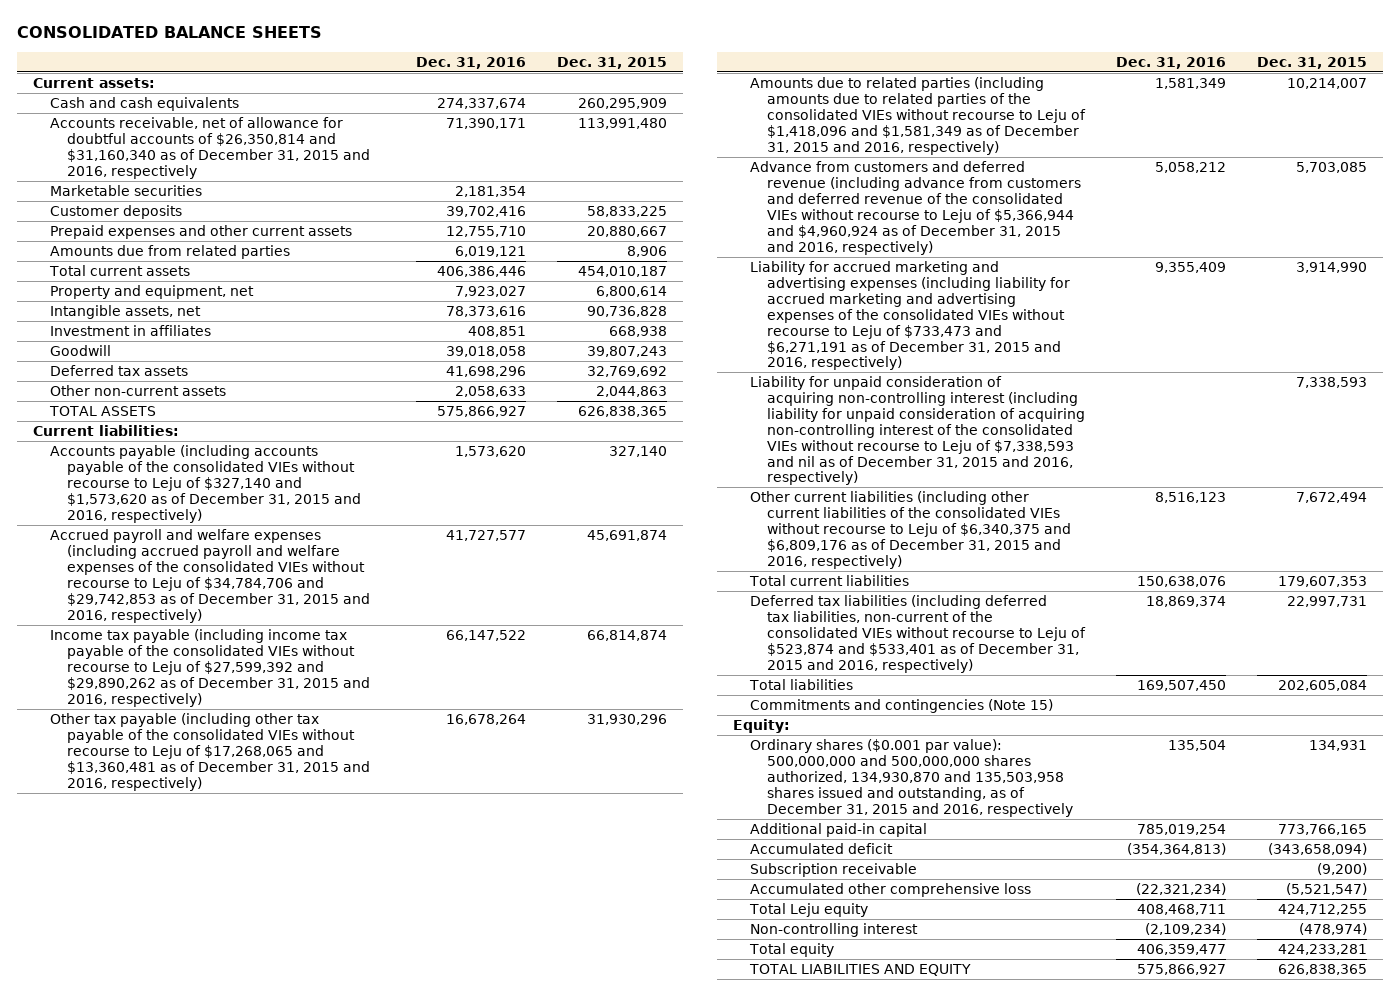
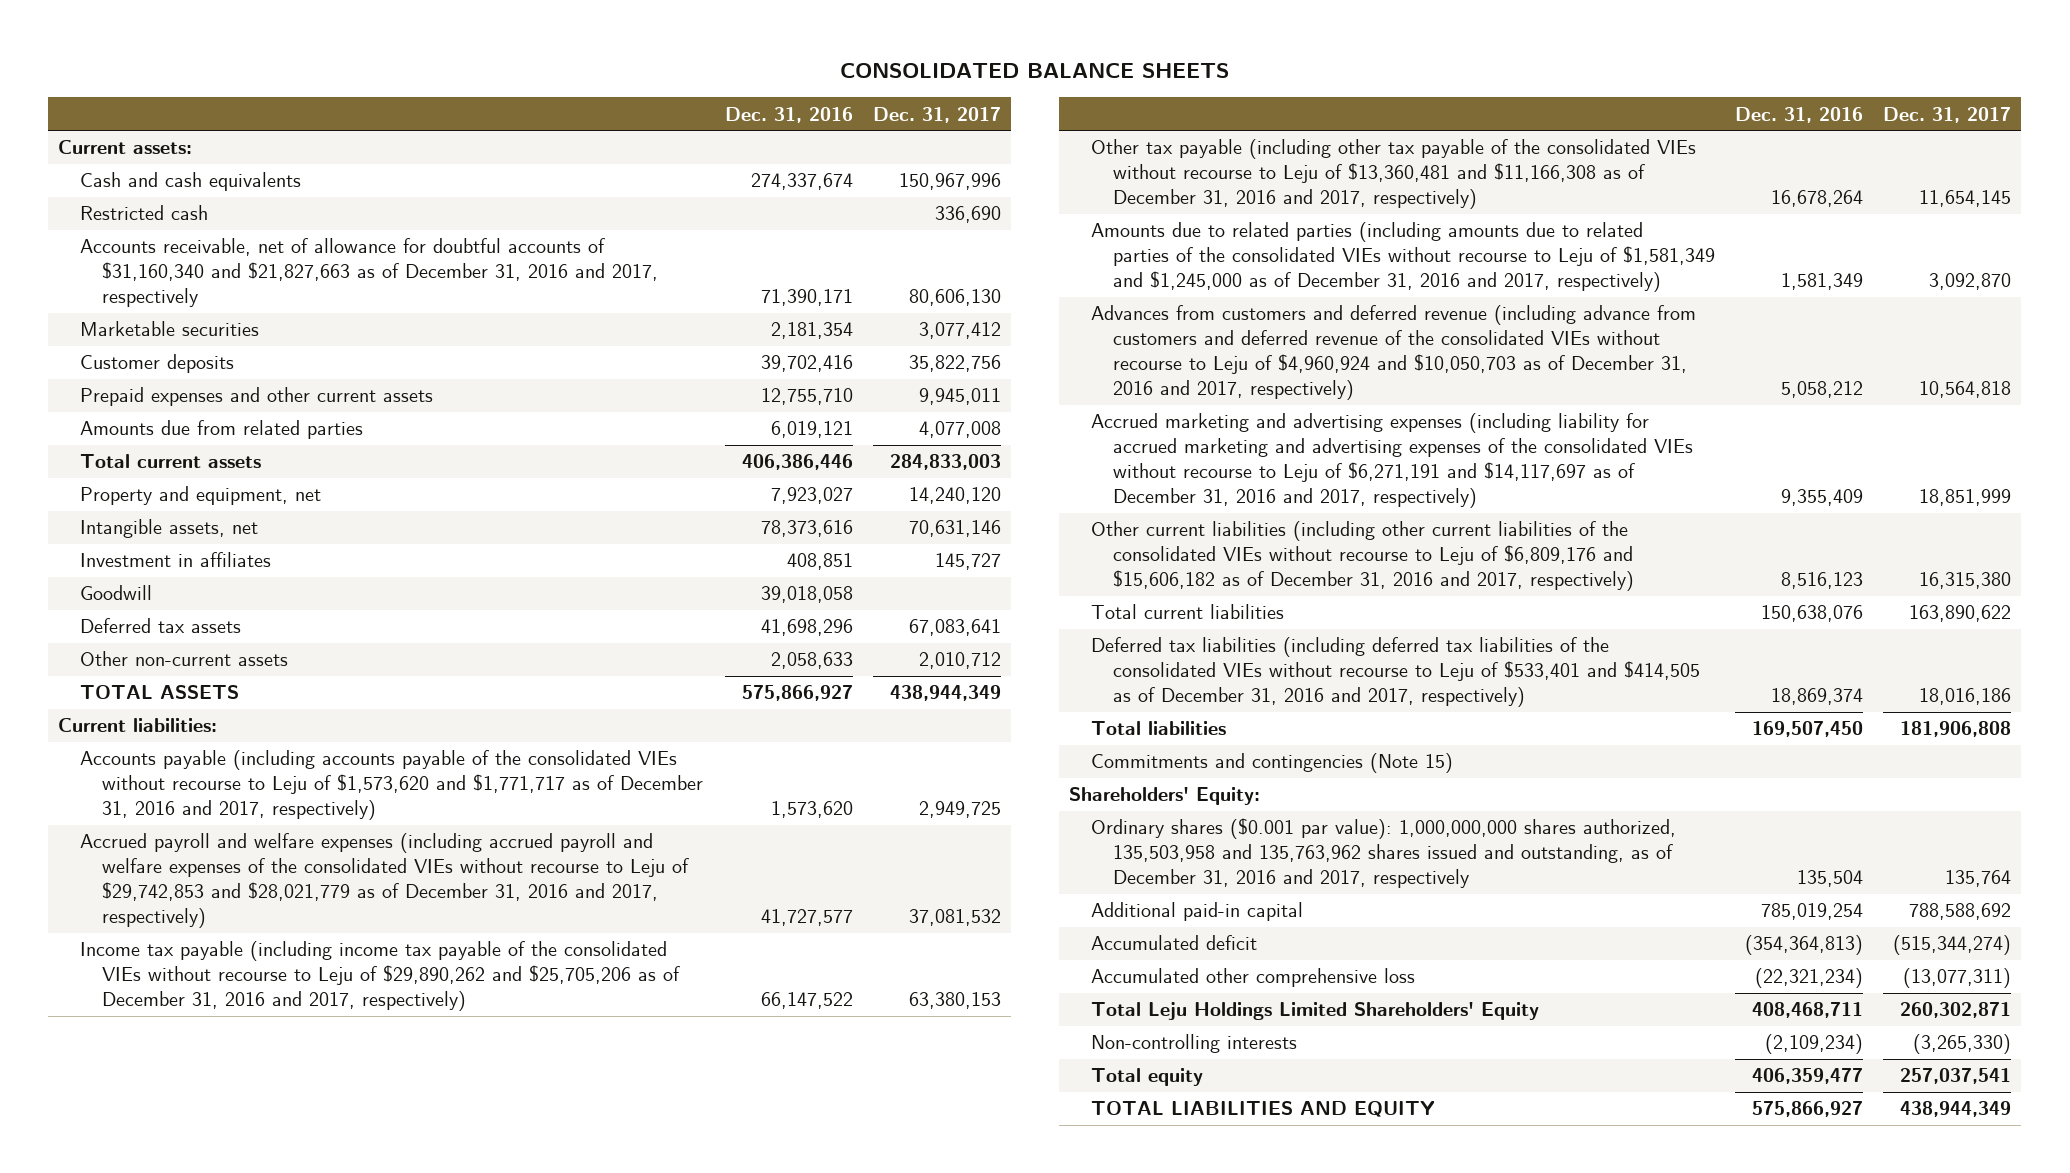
[557,56,668,69] Dec. 31, 2015 -> none
none -> [872,106,1001,123] Dec. 31, 2017
none -> [80,205,209,221] Restricted cash
[49,116,370,179] Accounts receivable, net of allowance for doubtful accounts of $26,350,814 and $31,160,340 as of December 31, 2015 and 2016, respectively -> [80,238,659,308] Accounts receivable, net of allowance for doubtful accounts of $31,160,340 and $21,827,663 as of December 31, 2016 and 2017, respectively
[749,375,1085,486] Liability for unpaid consideration of acquiring non-controlling interest (including liability for unpaid consideration of acquiring non-controlling interest of the consolidated VIEs without recourse to Leju of $7,338,593 and nil as of December 31, 2015 and 2016, respectively) -> none
[49,444,361,523] Accounts payable (including accounts payable of the consolidated VIEs without recourse to Leju of $327,140 and $1,573,620 as of December 31, 2015 and 2016, respectively) -> [80,750,704,821] Accounts payable (including accounts payable of the consolidated VIEs without recourse to Leju of $1,573,620 and $1,771,717 as of December 31, 2016 and 2017, respectively)
[49,528,370,623] Accrued payroll and welfare expenses (including accrued payroll and welfare expenses of the consolidated VIEs without recourse to Leju of $34,784,706 and $29,742,853 as of December 31, 2015 and 2016, respectively) -> [80,833,690,929] Accrued payroll and welfare expenses (including accrued payroll and welfare expenses of the consolidated VIEs without recourse to Leju of $29,742,853 and $28,021,779 as of December 31, 2016 and 2017, respectively)
[49,628,370,707] Income tax payable (including income tax payable of the consolidated VIEs without recourse to Leju of $27,599,392 and $29,890,262 as of December 31, 2015 and 2016, respectively) -> [80,941,681,1012] Income tax payable (including income tax payable of the consolidated VIEs without recourse to Leju of $29,890,262 and $25,705,206 as of December 31, 2016 and 2017, respectively)
[49,712,370,791] Other tax payable (including other tax payable of the consolidated VIEs without recourse to Leju of $17,268,065 and $13,360,481 as of December 31, 2015 and 2016, respectively) -> [1091,139,1697,210] Other tax payable (including other tax payable of the consolidated VIEs without recourse to Leju of $13,360,481 and $11,166,308 as of December 31, 2016 and 2017, respectively)
[749,76,1086,155] Amounts due to related parties (including amounts due to related parties of the consolidated VIEs without recourse to Leju of $1,418,096 and $1,581,349 as of December 31, 2015 and 2016, respectively) -> [1091,222,1716,293] Amounts due to related parties (including amounts due to related parties of the consolidated VIEs without recourse to Leju of $1,581,349 and $1,245,000 as of December 31, 2016 and 2017, respectively)
[749,160,1081,255] Advance from customers and deferred revenue (including advance from customers and deferred revenue of the consolidated VIEs without recourse to Leju of $5,366,944 and $4,960,924 as of December 31, 2015 and 2016, respectively) -> [1091,305,1697,401] Advances from customers and deferred revenue (including advance from customers and deferred revenue of the consolidated VIEs without recourse to Leju of $4,960,924 and $10,050,703 as of December 31, 2016 and 2017, respectively)
[749,260,1070,371] Liability for accrued marketing and advertising expenses (including liability for accrued marketing and advertising expenses of the consolidated VIEs without recourse to Leju of $733,473 and $6,271,191 as of December 31, 2015 and 2016, respectively) -> [1091,413,1694,509] Accrued marketing and advertising expenses (including liability for accrued marketing and advertising expenses of the consolidated VIEs without recourse to Leju of $6,271,191 and $14,117,697 as of December 31, 2016 and 2017, respectively)
[749,490,1071,569] Other current liabilities (including other current liabilities of the consolidated VIEs without recourse to Leju of $6,340,375 and $6,809,176 as of December 31, 2015 and 2016, respectively) -> [1091,521,1635,592] Other current liabilities (including other current liabilities of the consolidated VIEs without recourse to Leju of $6,809,176 and $15,606,182 as of December 31, 2016 and 2017, respectively)
[749,594,1086,673] Deferred tax liabilities (including deferred tax liabilities, non-current of the consolidated VIEs without recourse to Leju of $523,874 and $533,401 as of December 31, 2015 and 2016, respectively) -> [1091,637,1701,708] Deferred tax liabilities (including deferred tax liabilities of the consolidated VIEs without recourse to Leju of $533,401 and $414,505 as of December 31, 2016 and 2017, respectively)
[732,718,790,733] Equity: -> [1068,787,1260,806] Shareholders' Equity:
[749,738,1073,817] Ordinary shares ($0.001 par value): 500,000,000 and 500,000,000 shares authorized, 134,930,870 and 135,503,958 shares issued and outstanding, as of December 31, 2015 and 2016, respectively -> [1091,818,1677,889] Ordinary shares ($0.001 par value): 1,000,000,000 shares authorized, 135,503,958 and 135,763,962 shares issued and outstanding, as of December 31, 2016 and 2017, respectively
[749,862,917,877] Subscription receivable -> none
[748,902,868,917] Total Leju equity -> [1091,1002,1540,1021] Total Leju Holdings Limited Shareholders' Equity
[749,922,918,937] Non-controlling interest -> [1091,1034,1298,1054] Non-controlling interests

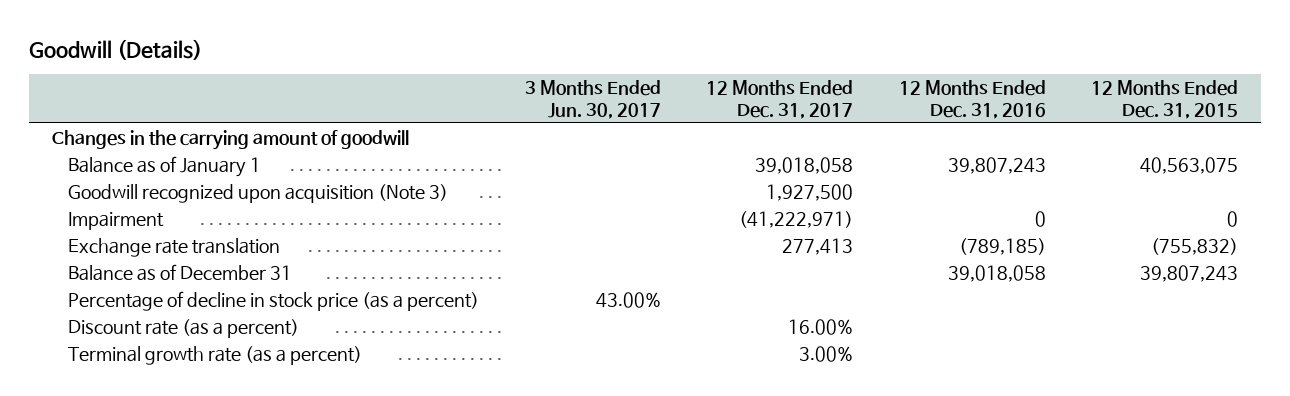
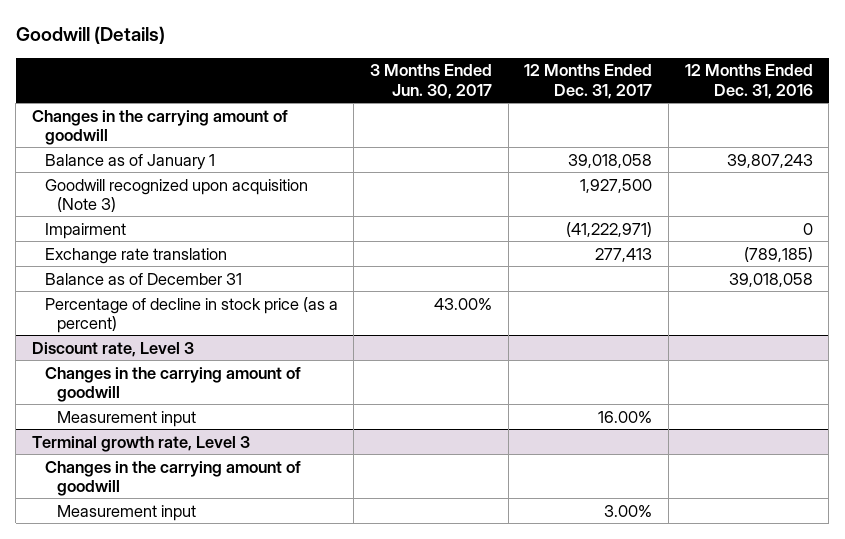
[1091,80,1239,119] 12 Months Ended Dec. 31, 2015 -> none
[68,318,300,338] Discount rate (as a percent) -> none
[68,345,363,365] Terminal growth rate (as a percent) -> none
none -> [32,341,195,357] Discount rate, Level 3
none -> [44,366,301,402] Changes in the carrying amount of goodwill
none -> [56,410,196,427] Measurement input
none -> [32,435,251,452] Terminal growth rate, Level 3
none -> [44,460,301,496] Changes in the carrying amount of goodwill
none -> [56,504,196,521] Measurement input

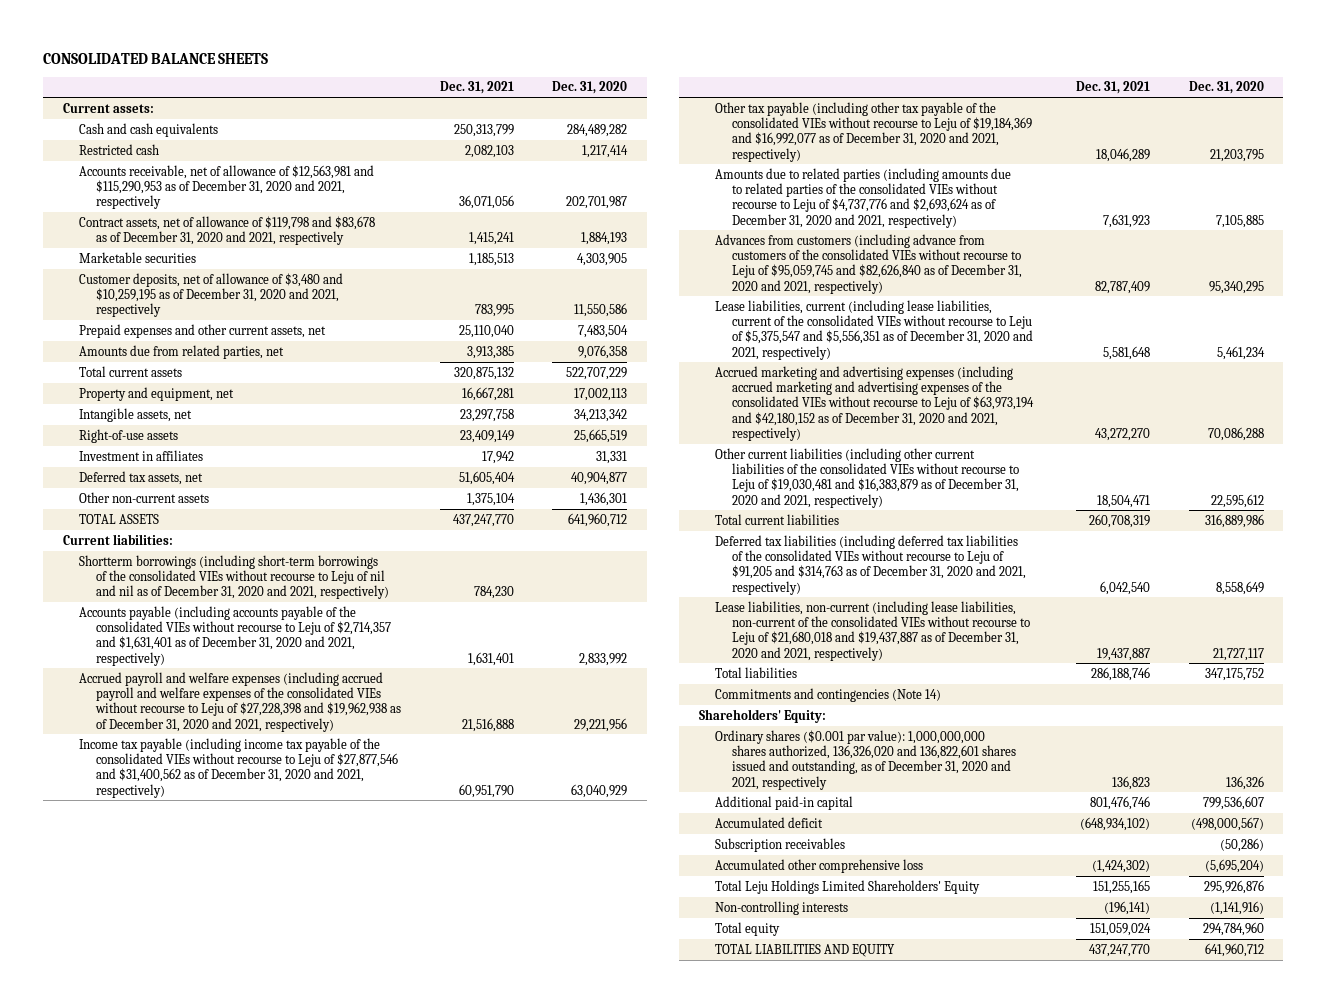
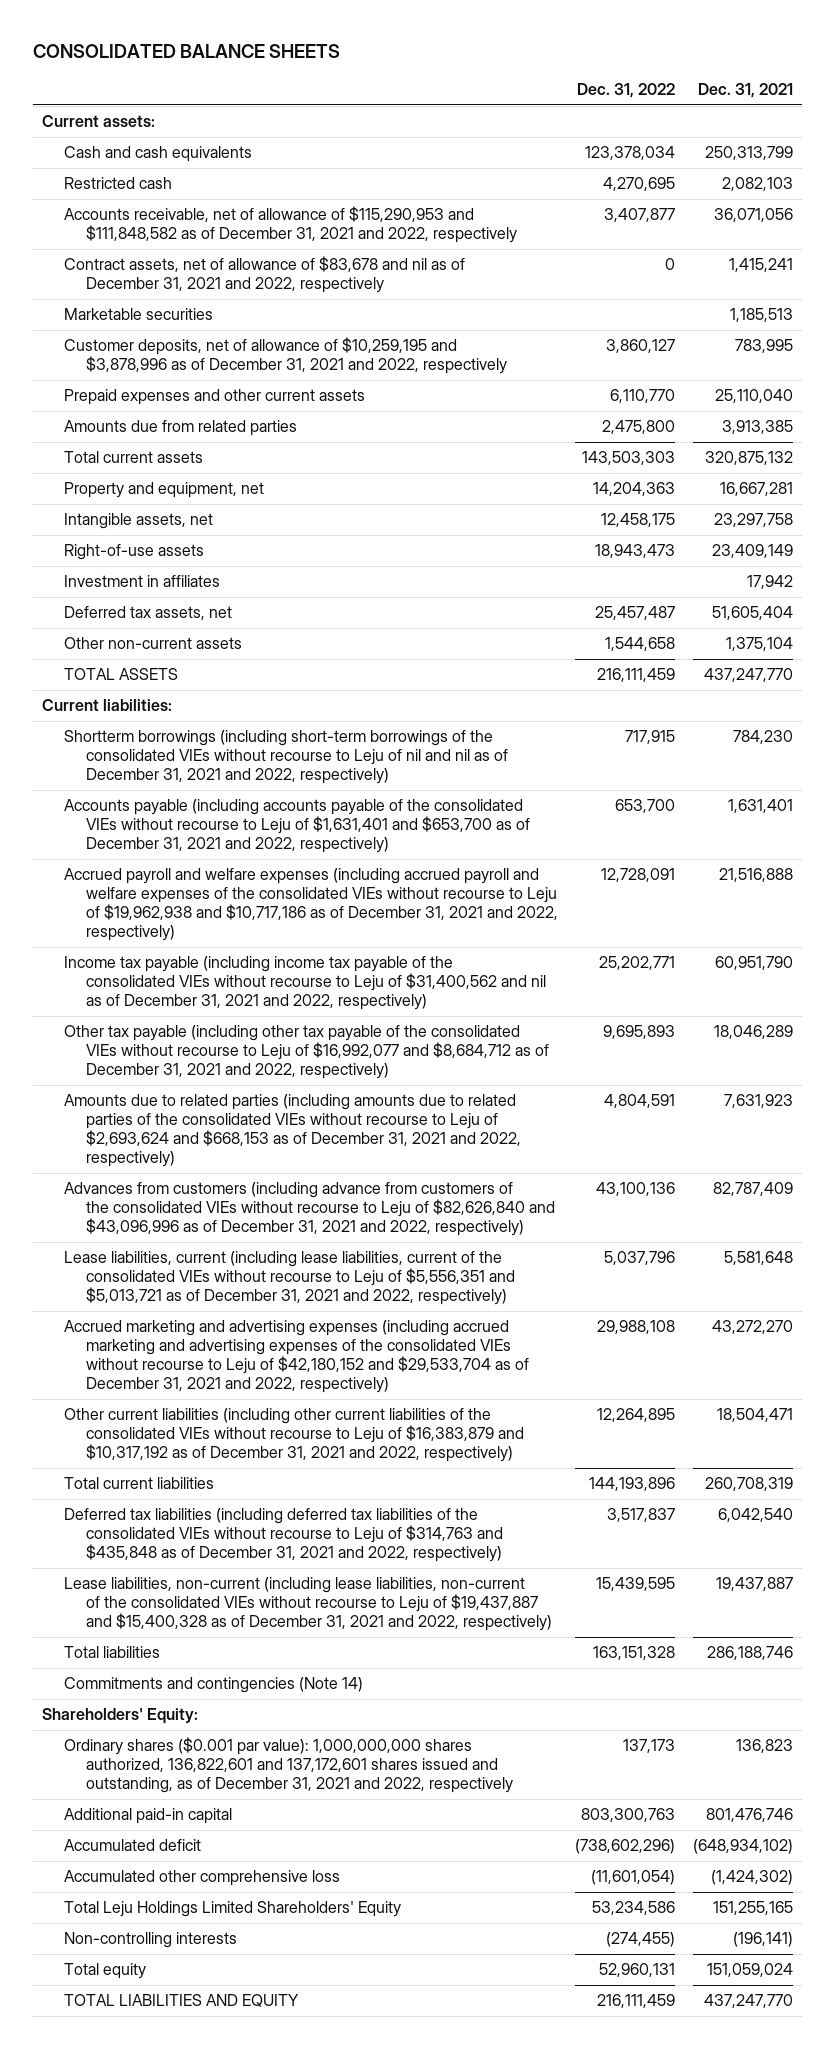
[552,81,628,95] Dec. 31, 2020 -> none
none -> [577,83,676,99] Dec. 31, 2022
[79,164,375,210] Accounts receivable, net of allowance of $12,563,981 and $115,290,953 as of December 31, 2020 and 2021, respectively -> [63,206,517,244] Accounts receivable, net of allowance of $115,290,953 and $111,848,582 as of December 31, 2021 and 2022, respectively
[79,215,376,246] Contract assets, net of allowance of $119,798 and $83,678 as of December 31, 2020 and 2021, respectively -> [63,256,465,294] Contract assets, net of allowance of $83,678 and nil as of December 31, 2021 and 2022, respectively
[79,272,344,318] Customer deposits, net of allowance of $3,480 and $10,259,195 as of December 31, 2020 and 2021, respectively -> [63,337,507,375] Customer deposits, net of allowance of $10,259,195 and $3,878,996 as of December 31, 2021 and 2022, respectively
[79,323,327,338] Prepaid expenses and other current assets, net -> [63,389,365,406] Prepaid expenses and other current assets
[79,344,285,359] Amounts due from related parties, net -> [63,420,297,437] Amounts due from related parties
[79,554,389,600] Shortterm borrowings (including short-term borrowings of the consolidated VIEs without recourse to Leju of nil and nil as of December 31, 2020 and 2021, respectively) -> [63,730,508,785] Shortterm borrowings (including short-term borrowings of the consolidated VIEs without recourse to Leju of nil and nil as of December 31, 2021 and 2022, respectively)
[79,605,391,666] Accounts payable (including accounts payable of the consolidated VIEs without recourse to Leju of $2,714,357 and $1,631,401 as of December 31, 2020 and 2021, respectively) -> [63,799,530,854] Accounts payable (including accounts payable of the consolidated VIEs without recourse to Leju of $1,631,401 and $653,700 as of December 31, 2021 and 2022, respectively)
[79,671,401,732] Accrued payroll and welfare expenses (including accrued payroll and welfare expenses of the consolidated VIEs without recourse to Leju of $27,228,398 and $19,962,938 as of December 31, 2020 and 2021, respectively) -> [63,868,558,942] Accrued payroll and welfare expenses (including accrued payroll and welfare expenses of the consolidated VIEs without recourse to Leju of $19,962,938 and $10,717,186 as of December 31, 2021 and 2022, respectively)
[79,737,398,798] Income tax payable (including income tax payable of the consolidated VIEs without recourse to Leju of $27,877,546 and $31,400,562 as of December 31, 2020 and 2021, respectively) -> [63,956,546,1011] Income tax payable (including income tax payable of the consolidated VIEs without recourse to Leju of $31,400,562 and nil as of December 31, 2021 and 2022, respectively)
[715,101,1032,162] Other tax payable (including other tax payable of the consolidated VIEs without recourse to Leju of $19,184,369 and $16,992,077 as of December 31, 2020 and 2021, respectively) -> [63,1025,549,1080] Other tax payable (including other tax payable of the consolidated VIEs without recourse to Leju of $16,992,077 and $8,684,712 as of December 31, 2021 and 2022, respectively)
[715,167,1012,228] Amounts due to related parties (including amounts due to related parties of the consolidated VIEs without recourse to Leju of $4,737,776 and $2,693,624 as of December 31, 2020 and 2021, respectively) -> [63,1094,521,1168] Amounts due to related parties (including amounts due to related parties of the consolidated VIEs without recourse to Leju of $2,693,624 and $668,153 as of December 31, 2021 and 2022, respectively)
[715,233,1022,294] Advances from customers (including advance from customers of the consolidated VIEs without recourse to Leju of $95,059,745 and $82,626,840 as of December 31, 2020 and 2021, respectively) -> [63,1182,555,1237] Advances from customers (including advance from customers of the consolidated VIEs without recourse to Leju of $82,626,840 and $43,096,996 as of December 31, 2021 and 2022, respectively)
[715,299,1033,360] Lease liabilities, current (including lease liabilities, current of the consolidated VIEs without recourse to Leju of $5,375,547 and $5,556,351 as of December 31, 2020 and 2021, respectively) -> [63,1251,515,1306] Lease liabilities, current (including lease liabilities, current of the consolidated VIEs without recourse to Leju of $5,556,351 and $5,013,721 as of December 31, 2021 and 2022, respectively)
[715,365,1034,441] Accrued marketing and advertising expenses (including accrued marketing and advertising expenses of the consolidated VIEs without recourse to Leju of $63,973,194 and $42,180,152 as of December 31, 2020 and 2021, respectively) -> [63,1320,529,1394] Accrued marketing and advertising expenses (including accrued marketing and advertising expenses of the consolidated VIEs without recourse to Leju of $42,180,152 and $29,533,704 as of December 31, 2021 and 2022, respectively)
[715,447,1019,508] Other current liabilities (including other current liabilities of the consolidated VIEs without recourse to Leju of $19,030,481 and $16,383,879 as of December 31, 2020 and 2021, respectively) -> [63,1408,524,1463] Other current liabilities (including other current liabilities of the consolidated VIEs without recourse to Leju of $16,383,879 and $10,317,192 as of December 31, 2021 and 2022, respectively)
[715,534,1026,595] Deferred tax liabilities (including deferred tax liabilities of the consolidated VIEs without recourse to Leju of $91,205 and $314,763 as of December 31, 2020 and 2021, respectively) -> [63,1508,503,1563] Deferred tax liabilities (including deferred tax liabilities of the consolidated VIEs without recourse to Leju of $314,763 and $435,848 as of December 31, 2021 and 2022, respectively)
[715,600,1030,661] Lease liabilities, non-current (including lease liabilities, non-current of the consolidated VIEs without recourse to Leju of $21,680,018 and $19,437,887 as of December 31, 2020 and 2021, respectively) -> [63,1577,552,1632] Lease liabilities, non-current (including lease liabilities, non-current of the consolidated VIEs without recourse to Leju of $19,437,887 and $15,400,328 as of December 31, 2021 and 2022, respectively)
[715,729,1016,790] Ordinary shares ($0.001 par value): 1,000,000,000 shares authorized, 136,326,020 and 136,822,601 shares issued and outstanding, as of December 31, 2020 and 2021, respectively -> [63,1737,513,1794] Ordinary shares ($0.001 par value): 1,000,000,000 shares authorized, 136,822,601 and 137,172,601 shares issued and outstanding, as of December 31, 2021 and 2022, respectively
[715,837,846,852] Subscription receivables -> none

